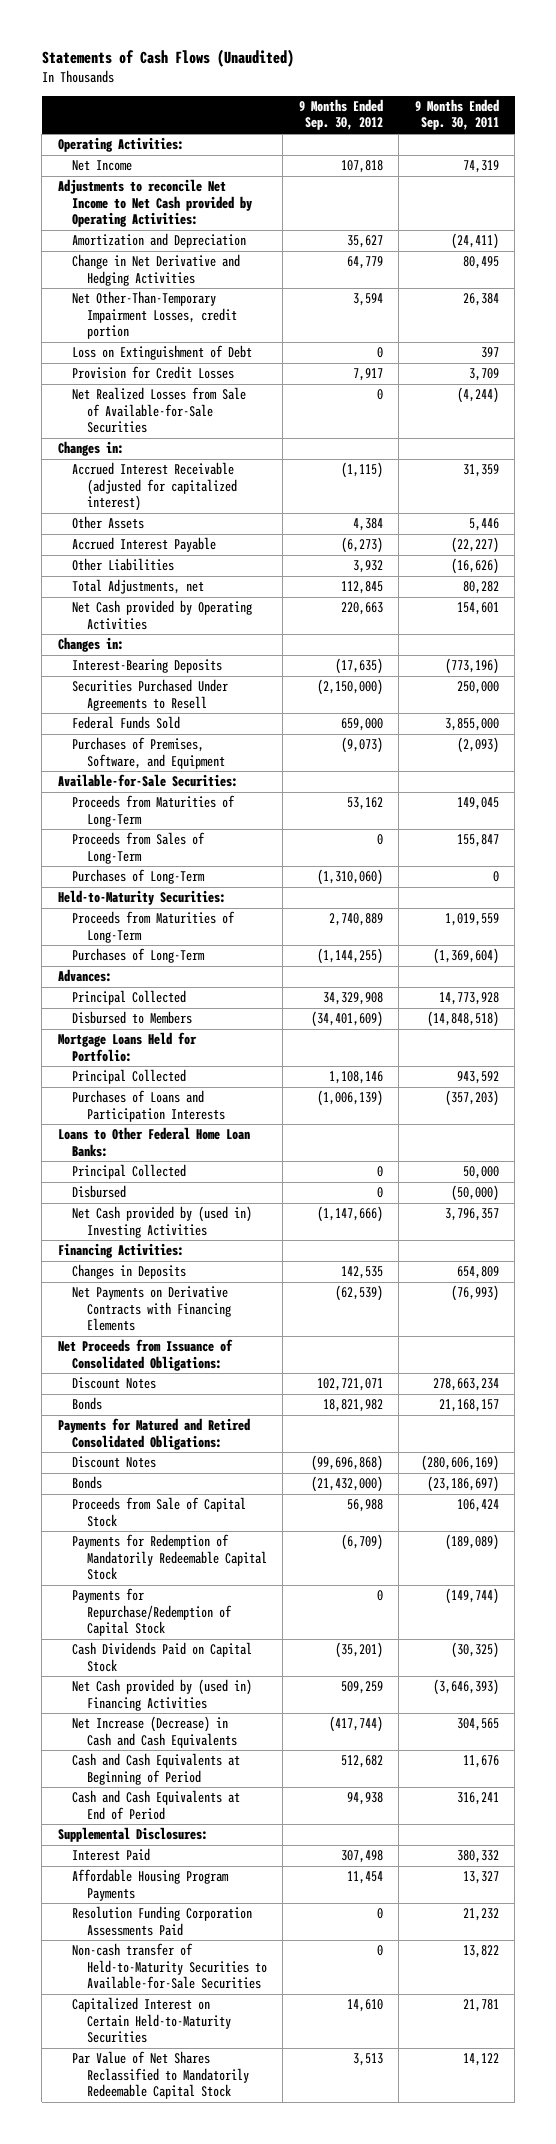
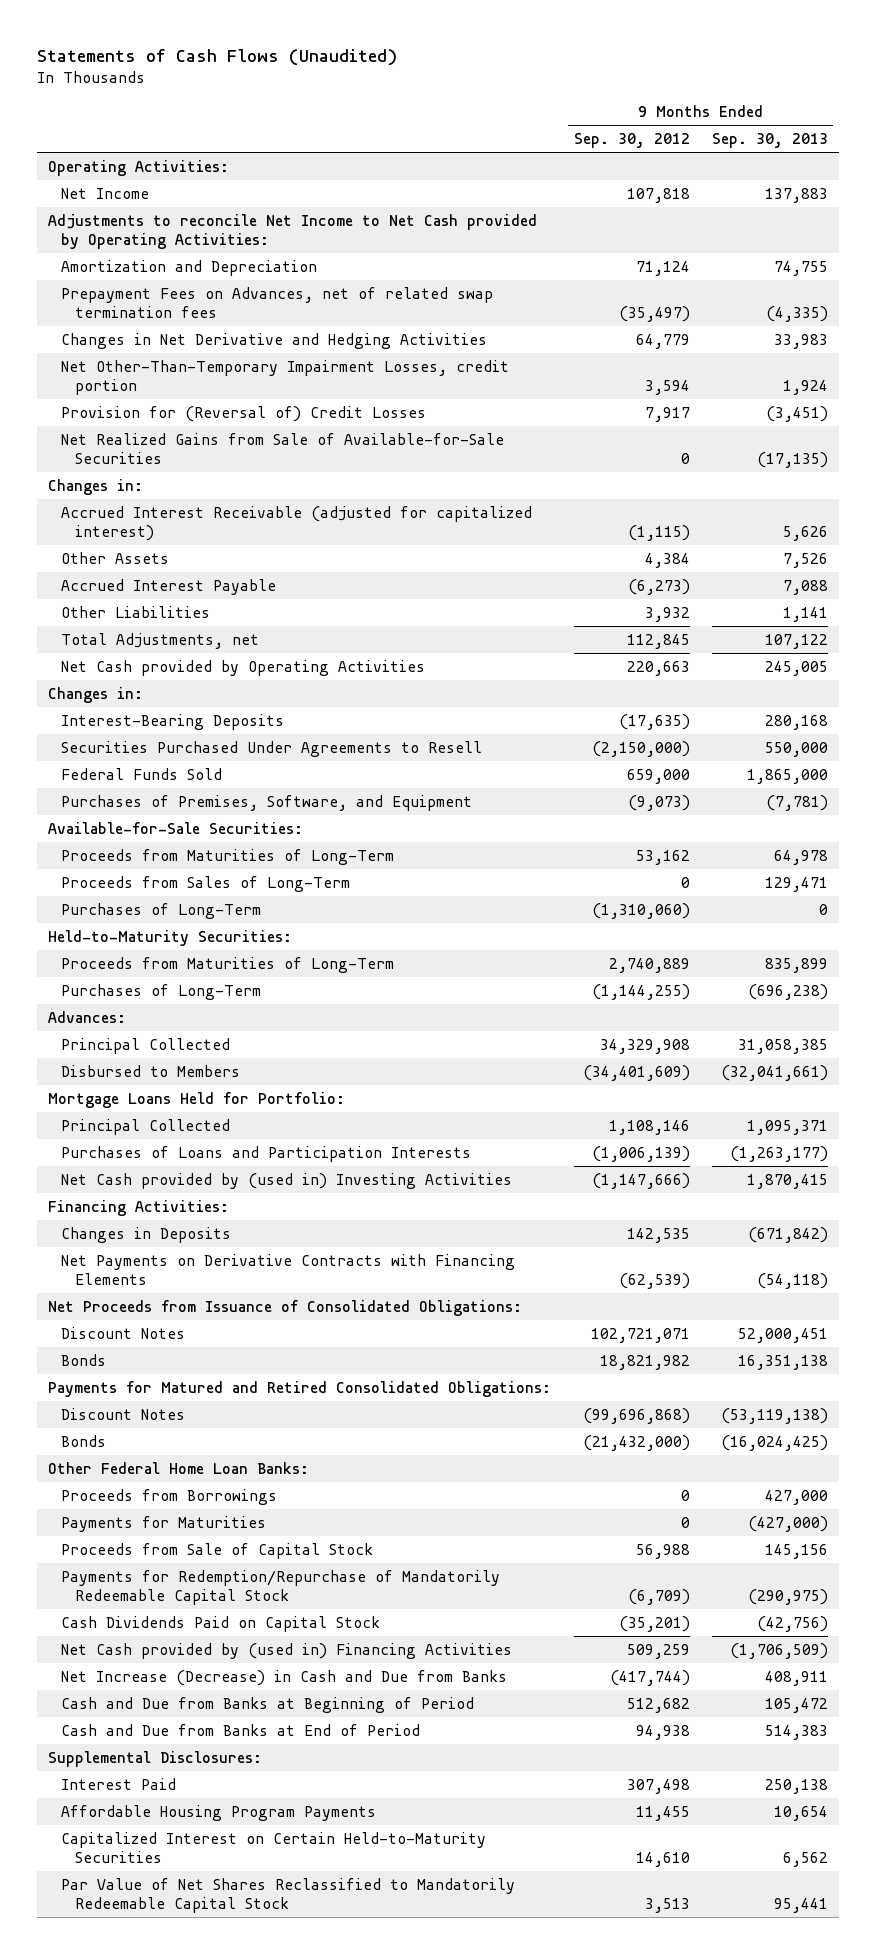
[414,99,499,131] 9 Months Ended Sep. 30, 2011 -> none
none -> [711,133,828,149] Sep. 30, 2013
[346,235,383,249] 35,627 -> [635,260,690,276] 71,124
none -> [61,286,494,319] Prepayment Fees on Advances, net of related swap termination fees
[72,254,241,286] Change in Net Derivative and Hedging Activities -> [61,332,488,349] Changes in Net Derivative and Hedging Activities
[72,345,253,361] Loss on Extinguishment of Debt -> none
[72,366,235,380] Provision for Credit Losses -> [61,405,427,422] Provision for (Reversal of) Credit Losses
[72,387,247,433] Net Realized Losses from Sale of Available-for-Sale Securities -> [61,432,505,465] Net Realized Gains from Sale of Available-for-Sale Securities
[57,1127,250,1157] Loans to Other Federal Home Loan Banks: -> none
[72,1164,187,1180] Principal Collected -> none
[72,1185,127,1199] Disbursed -> none
none -> [48,1461,310,1474] Other Federal Home Loan Banks:
none -> [61,1488,278,1505] Proceeds from Borrowings
none -> [61,1515,267,1532] Payments for Maturities
[72,1588,232,1636] Payments for Repurchase/Redemption of Capital Stock -> none
[72,1534,267,1580] Payments for Redemption of Mandatorily Redeemable Capital Stock -> [61,1569,501,1606] Payments for Redemption/Repurchase of Mandatorily Redeemable Capital Stock
[72,1716,237,1748] Net Increase (Decrease) in Cash and Cash Equivalents -> [61,1669,508,1686] Net Increase (Decrease) in Cash and Due from Banks
[72,1753,241,1785] Cash and Cash Equivalents at Beginning of Period -> [61,1696,475,1713] Cash and Due from Banks at Beginning of Period
[72,1790,241,1820] Cash and Cash Equivalents at End of Period -> [61,1723,421,1736] Cash and Due from Banks at End of Period
[72,1906,253,1936] Resolution Funding Corporation Assessments Paid -> none
[72,1943,267,1989] Non-cash transfer of Held-to-Maturity Securities to Available-for-Sale Securities -> none
[346,1871,383,1885] 11,454 -> [635,1805,690,1821] 11,455

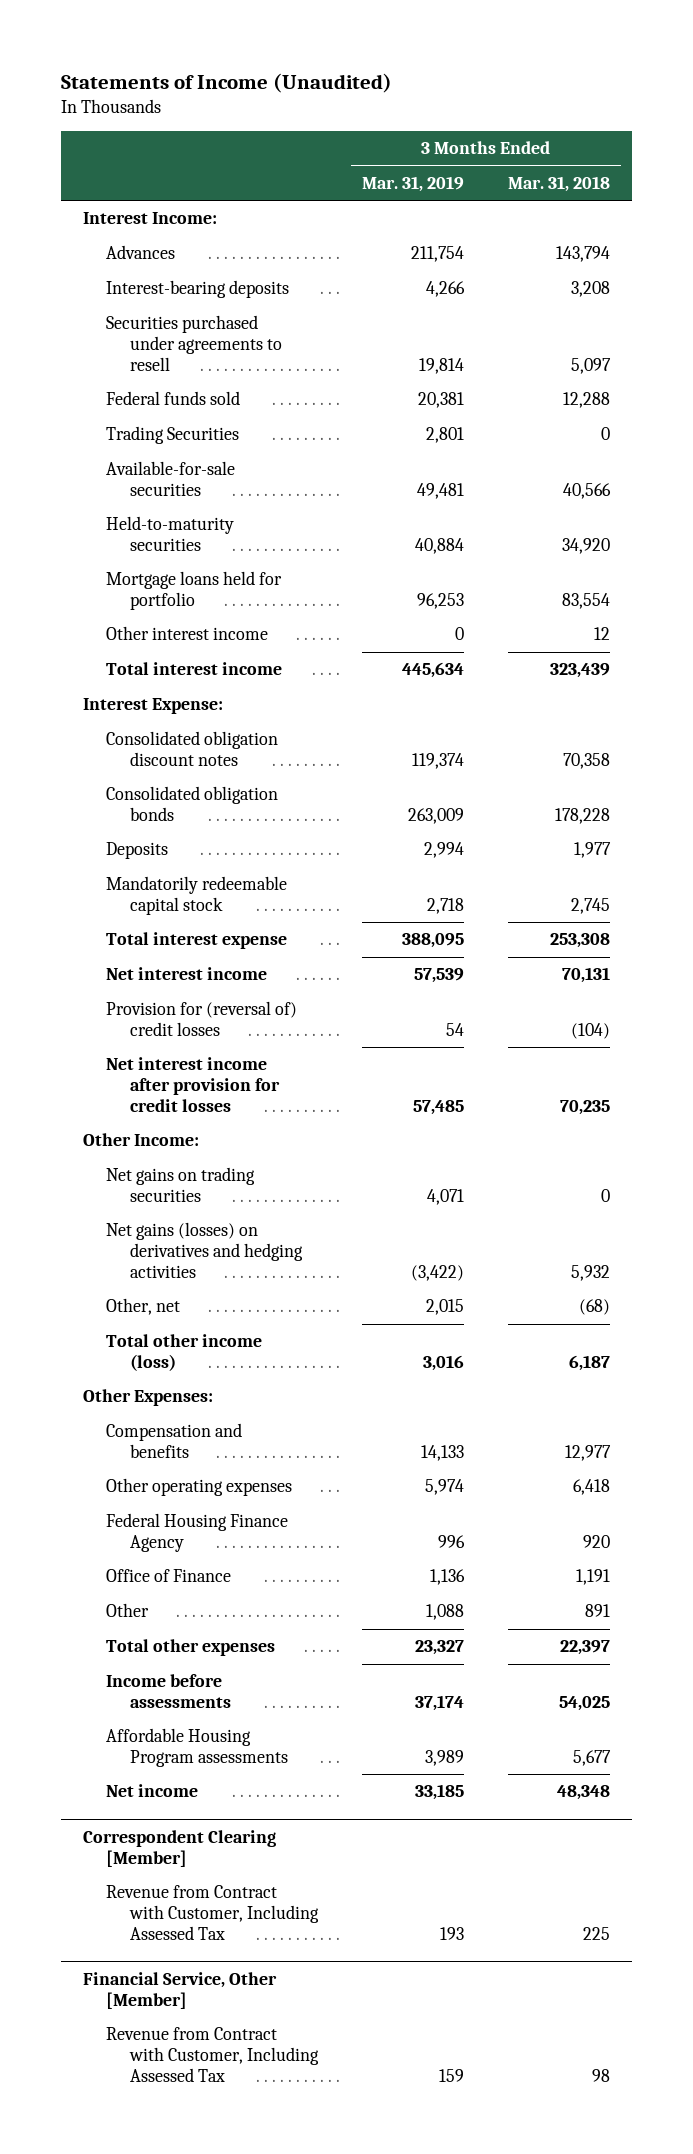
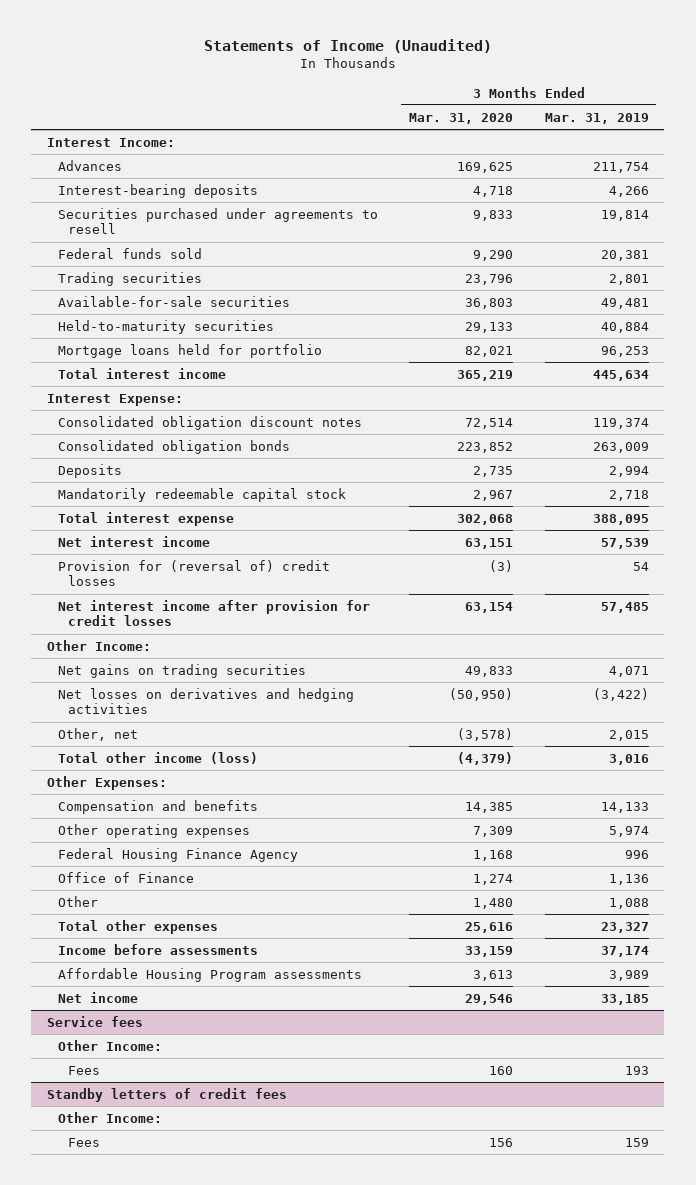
[508,175,611,192] Mar. 31, 2018 -> none
none -> [409,112,514,124] Mar. 31, 2020
[106,426,240,445] Trading Securities -> [57,271,202,286] Trading securities
[106,626,269,641] Other interest income -> none
[106,1222,303,1279] Net gains (losses) on derivatives and hedging activities -> [57,687,354,715] Net losses on derivatives and hedging activities
[82,1829,276,1867] Correspondent Clearing [Member] -> [47,1015,144,1027] Service fees
none -> [57,1039,162,1051] Other Income:
[106,1885,319,1941] Revenue from Contract with Customer, Including Assessed Tax -> [68,1065,101,1075] Fees
[82,1971,277,2009] Financial Service, Other [Member] -> [47,1087,288,1102] Standby letters of credit fees
none -> [57,1111,162,1123] Other Income:
[106,2027,319,2083] Revenue from Contract with Customer, Including Assessed Tax -> [68,1137,101,1147] Fees

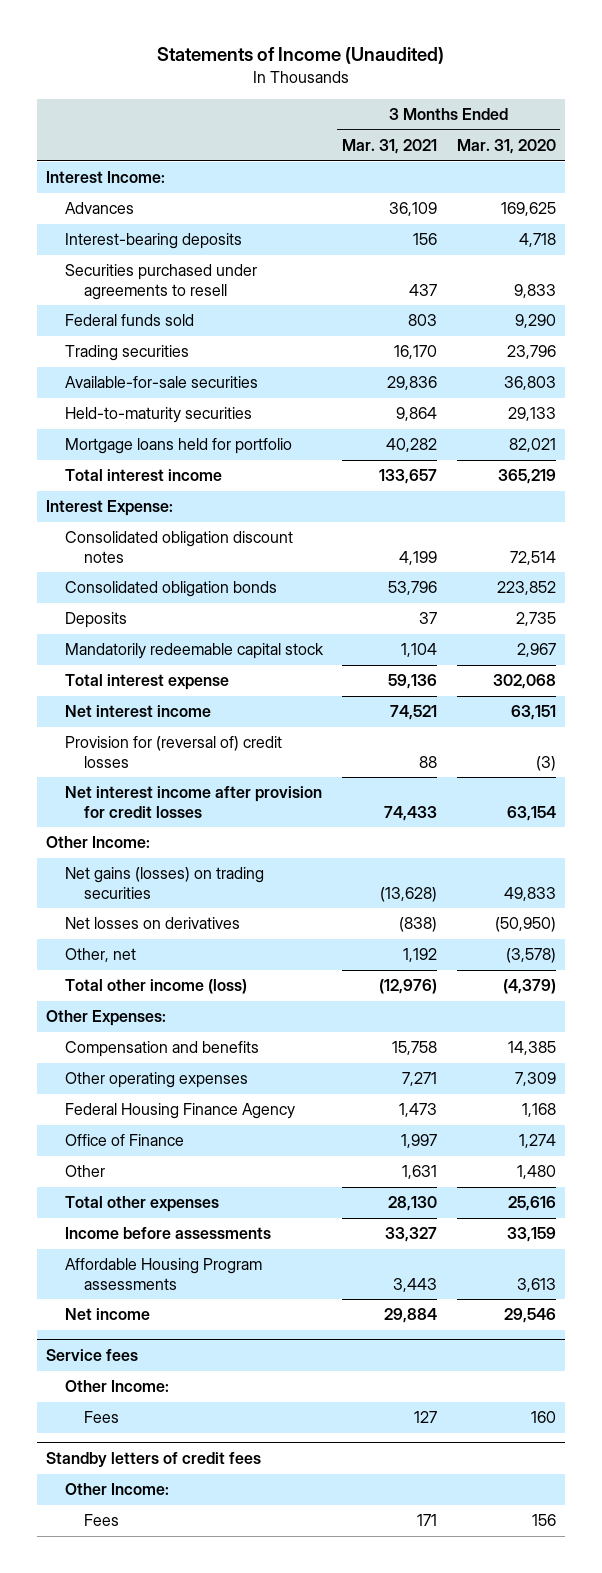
[544,112,649,124] Mar. 31, 2019 -> none
none -> [342,138,438,154] Mar. 31, 2021
[57,663,306,678] Net gains on trading securities -> [64,867,264,899] Net gains (losses) on trading securities
[57,687,354,715] Net losses on derivatives and hedging activities -> [64,917,240,930] Net losses on derivatives

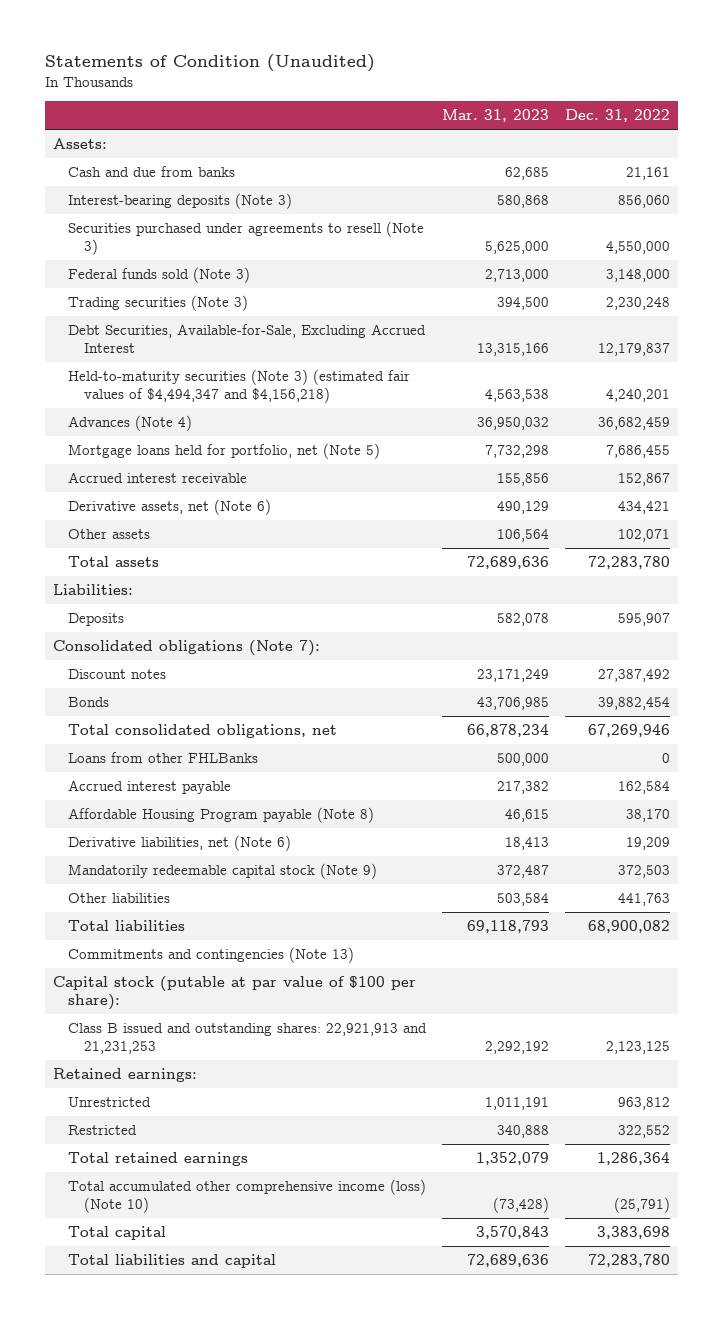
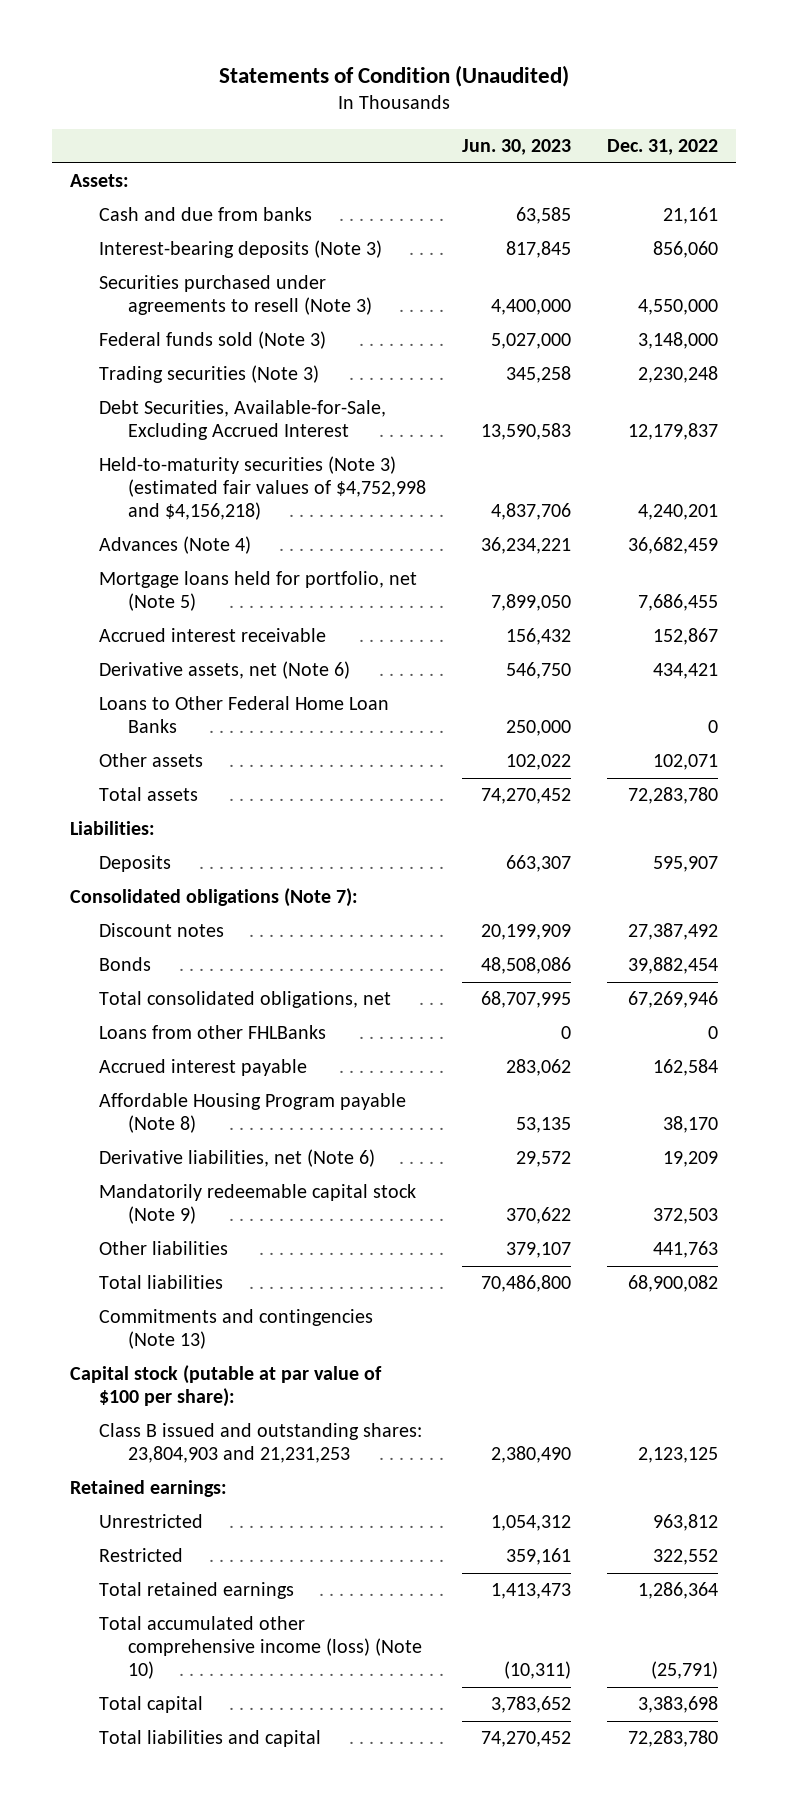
[442,108,550,122] Mar. 31, 2023 -> none
none -> [461,139,571,156] Jun. 30, 2023
[68,368,411,403] Held-to-maturity securities (Note 3) (estimated fair values of $4,494,347 and $4,156,218) -> [99,456,427,521] Held-to-maturity securities (Note 3) (estimated fair values of $4,752,998 and $4,156,218)
none -> [99,696,390,734] Loans to Other Federal Home Loan Banks
[68,1022,428,1054] Class B issued and outstanding shares: 22,921,913 and 21,231,253 -> [99,1423,423,1464] Class B issued and outstanding shares: 23,804,903 and 21,231,253

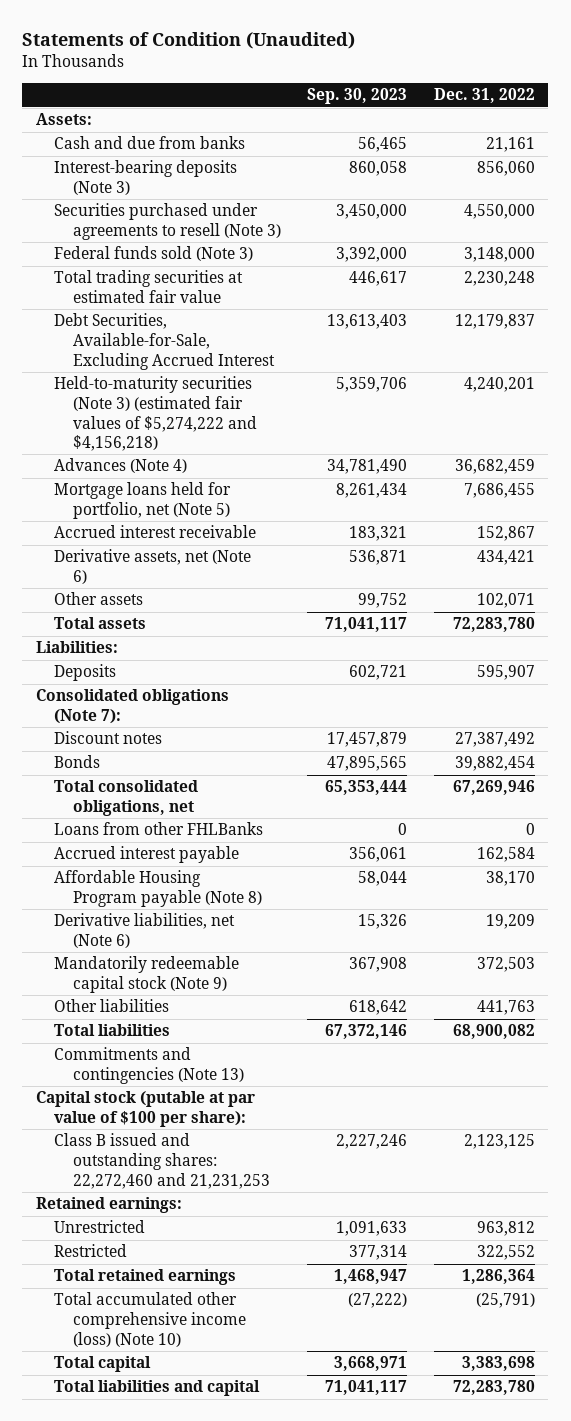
[461,139,571,156] Jun. 30, 2023 -> none
none -> [307,88,408,105] Sep. 30, 2023
[99,365,320,384] Trading securities (Note 3) -> [54,270,244,304] Total trading securities at estimated fair value
[99,456,427,521] Held-to-maturity securities (Note 3) (estimated fair values of $4,752,998 and $4,156,218) -> [54,376,258,452] Held-to-maturity securities (Note 3) (estimated fair values of $5,274,222 and $4,156,218)
[99,696,390,734] Loans to Other Federal Home Loan Banks -> none
[99,1423,423,1464] Class B issued and outstanding shares: 23,804,903 and 21,231,253 -> [54,1133,271,1189] Class B issued and outstanding shares: 22,272,460 and 21,231,253

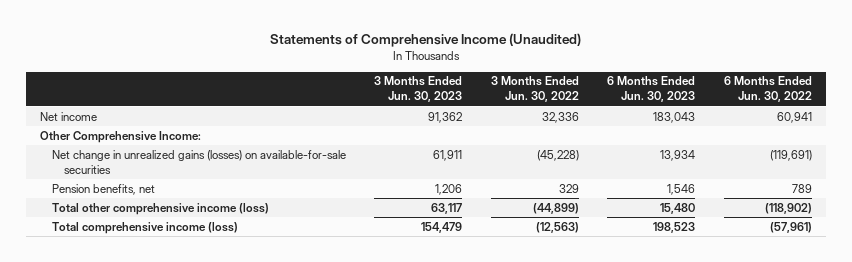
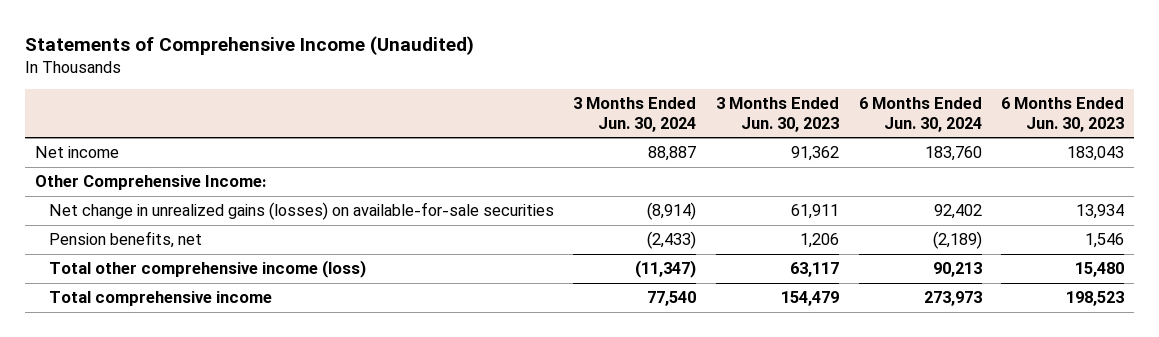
[490,76,579,103] 3 Months Ended Jun. 30, 2022 -> none
[723,76,812,103] 6 Months Ended Jun. 30, 2022 -> none
none -> [573,97,697,132] 3 Months Ended Jun. 30, 2024
none -> [858,97,982,132] 6 Months Ended Jun. 30, 2024
[51,221,238,234] Total comprehensive income (loss) -> [48,291,272,307] Total comprehensive income

